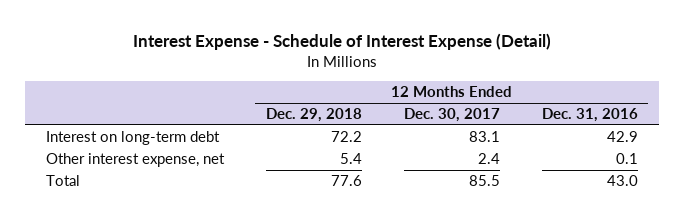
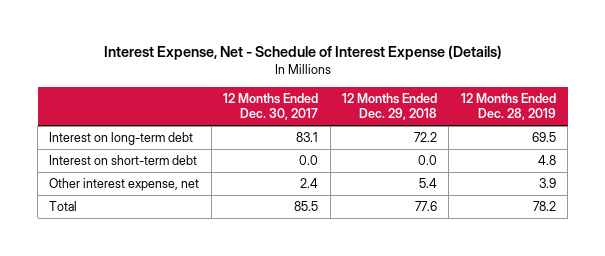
[132,33,551,51] Interest Expense - Schedule of Interest Expense (Detail) -> [103,45,502,61] Interest Expense, Net - Schedule of Interest Expense (Details)
[541,108,638,123] Dec. 31, 2016 -> none
none -> [460,93,556,121] 12 Months Ended Dec. 28, 2019
none -> [49,155,198,166] Interest on short-term debt

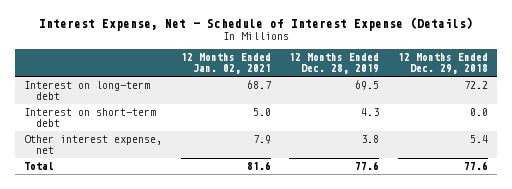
[223,93,319,121] 12 Months Ended Dec. 30, 2017 -> none
none -> [180,53,271,74] 12 Months Ended Jan. 02, 2021
[537,155,556,166] 4.8 -> [361,108,380,117] 4.3
[538,178,556,189] 3.9 -> [361,135,380,144] 3.8
[532,201,556,212] 78.2 -> [355,161,380,171] 77.6

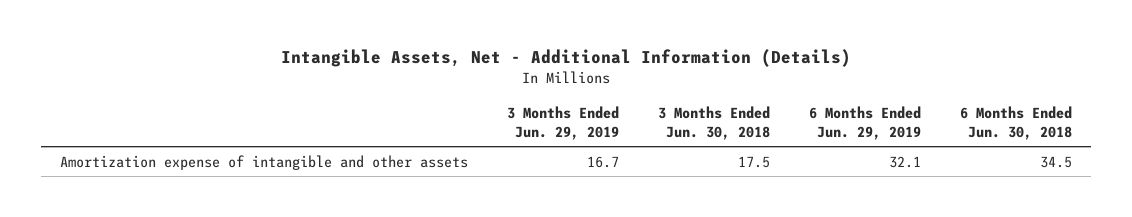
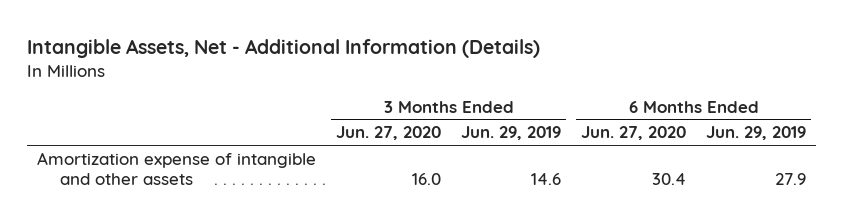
[657,105,770,140] 3 Months Ended Jun. 30, 2018 -> none
[959,105,1072,140] 6 Months Ended Jun. 30, 2018 -> none
none -> [336,126,442,141] Jun. 27, 2020
none -> [581,126,687,141] Jun. 27, 2020
[586,155,619,168] 16.7 -> [531,172,562,185] 14.6
[888,155,921,168] 32.1 -> [775,172,807,185] 27.9

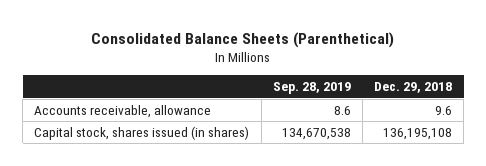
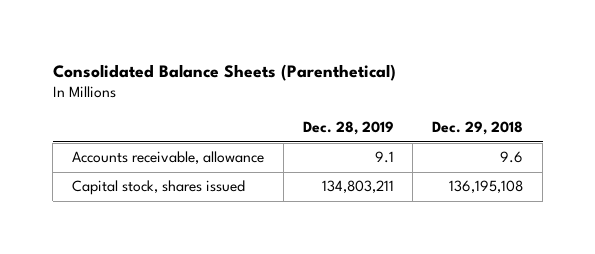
[272,82,351,95] Sep. 28, 2019 -> none
none -> [302,121,394,136] Dec. 28, 2019
[34,125,250,140] Capital stock, shares issued (in shares) -> [72,180,246,196] Capital stock, shares issued

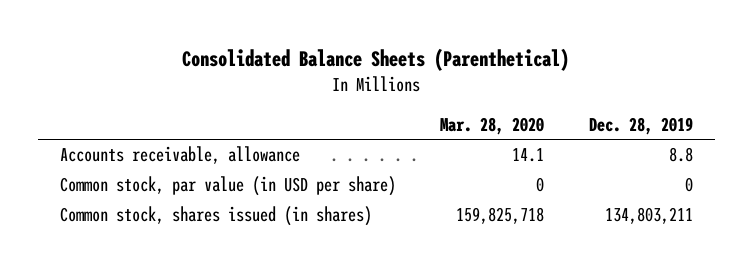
[432,121,524,136] Dec. 29, 2018 -> none
none -> [440,116,545,135] Mar. 28, 2020
[374,151,394,164] 9.1 -> [668,147,693,163] 8.8
none -> [59,176,396,197] Common stock, par value (in USD per share)
[72,180,246,196] Capital stock, shares issued -> [59,206,372,227] Common stock, shares issued (in shares)

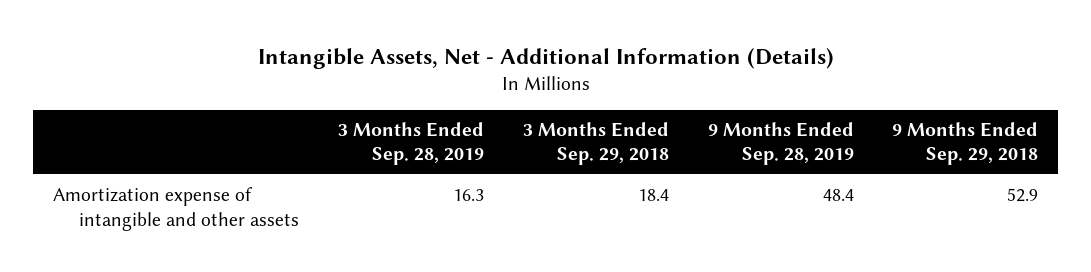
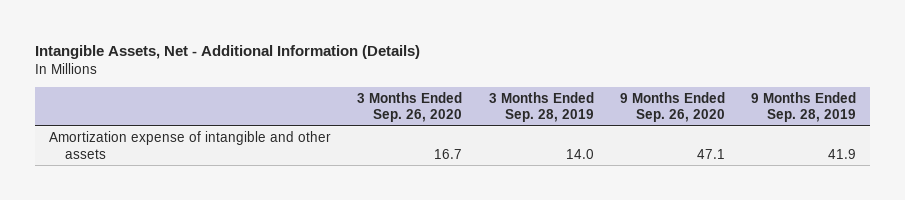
[522,121,669,166] 3 Months Ended Sep. 29, 2018 -> none
[892,121,1039,166] 9 Months Ended Sep. 29, 2018 -> none
none -> [357,91,463,123] 3 Months Ended Sep. 26, 2020
none -> [619,91,725,123] 9 Months Ended Sep. 26, 2020
[453,189,485,202] 16.3 -> [565,149,594,160] 14.0
[822,189,854,202] 48.4 -> [828,149,857,160] 41.9

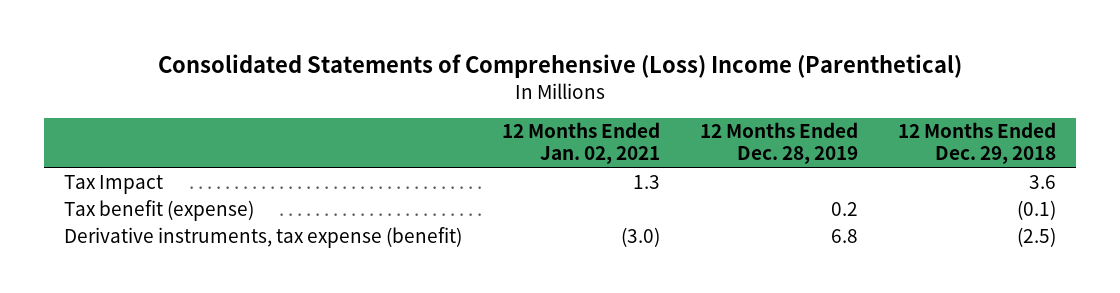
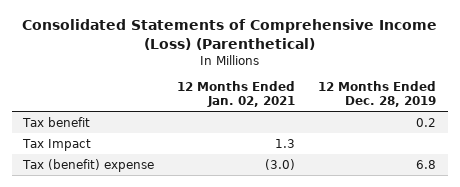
[157,54,962,79] Consolidated Statements of Comprehensive (Loss) Income (Parenthetical) -> [21,19,437,50] Consolidated Statements of Comprehensive Income (Loss) (Parenthetical)
[898,122,1057,165] 12 Months Ended Dec. 29, 2018 -> none
none -> [22,116,91,127] Tax benefit
[63,199,254,221] Tax benefit (expense) -> none
[63,226,462,248] Derivative instruments, tax expense (benefit) -> [22,158,155,172] Tax (benefit) expense

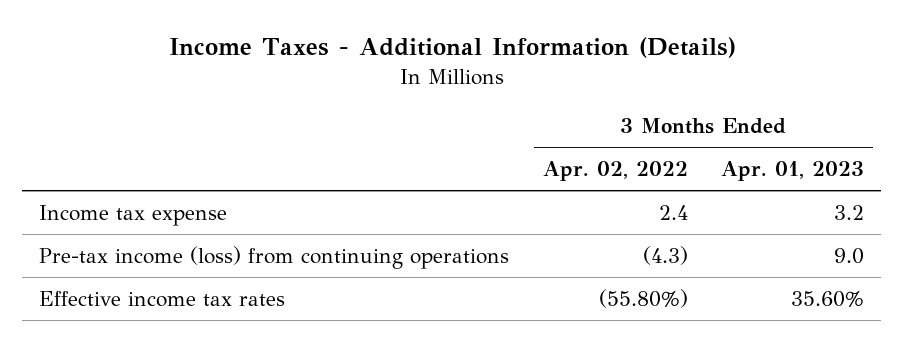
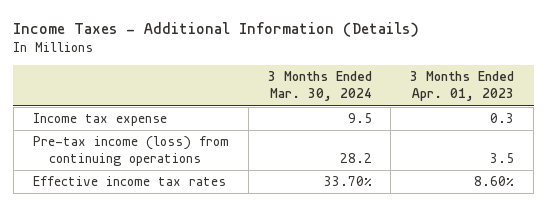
[542,160,688,181] Apr. 02, 2022 -> none
none -> [267,71,372,102] 3 Months Ended Mar. 30, 2024
[834,204,865,220] 3.2 -> [490,113,515,124] 0.3
[834,247,865,264] 9.0 -> [490,153,515,164] 3.5
[791,290,865,307] 35.60% -> [474,176,515,187] 8.60%

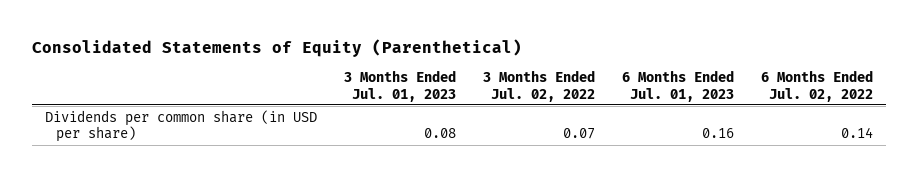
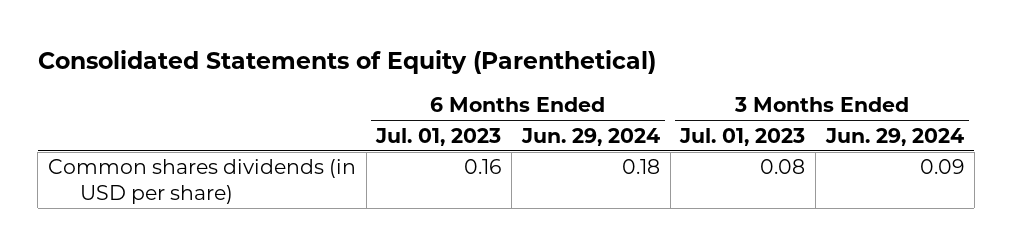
[482,69,595,102] 3 Months Ended Jul. 02, 2022 -> none
[760,69,873,102] 6 Months Ended Jul. 02, 2022 -> none
none -> [520,127,660,146] Jun. 29, 2024
none -> [824,127,964,146] Jun. 29, 2024
[45,109,318,143] Dividends per common share (in USD per share) -> [47,159,356,204] Common shares dividends (in USD per share)

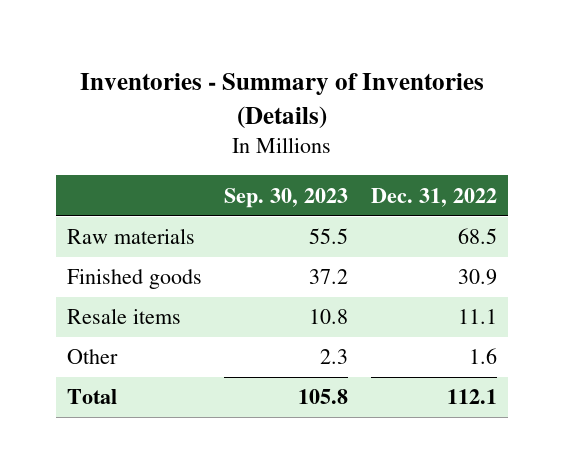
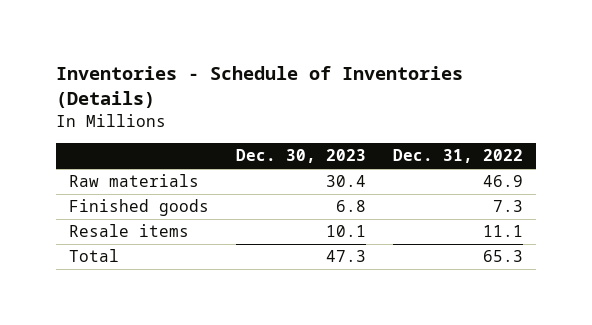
[79,72,484,129] Inventories - Summary of Inventories (Details) -> [55,66,463,109] Inventories - Schedule of Inventories (Details)
[224,187,349,208] Sep. 30, 2023 -> none
none -> [235,149,366,164] Dec. 30, 2023
[457,228,497,245] 68.5 -> [482,175,523,188] 46.9
[457,269,497,286] 30.9 -> [492,200,523,213] 7.3
[67,349,119,365] Other -> none
[446,389,497,405] 112.1 -> [482,250,523,263] 65.3

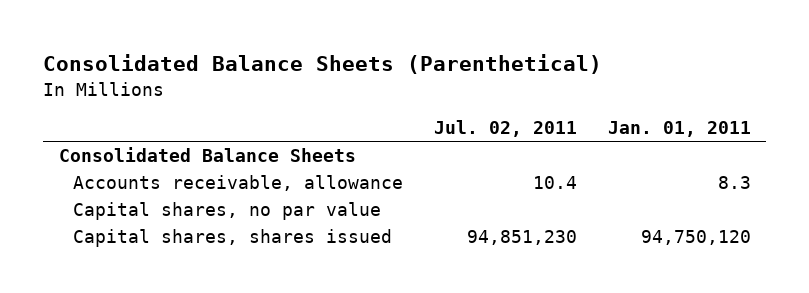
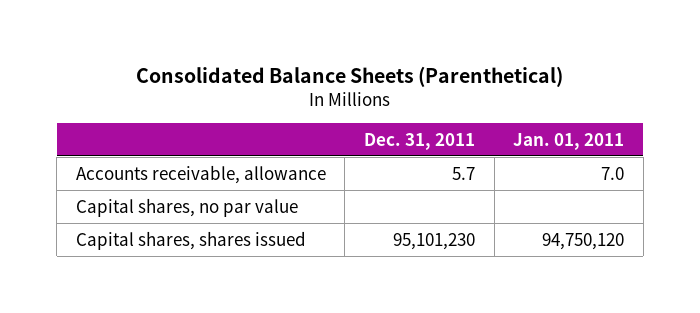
[433,120,577,138] Jul. 02, 2011 -> none
none -> [364,132,476,150] Dec. 31, 2011
[58,147,356,163] Consolidated Balance Sheets -> none
[717,176,751,190] 8.3 -> [601,166,625,180] 7.0

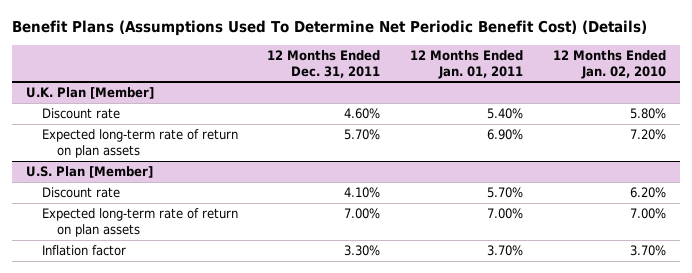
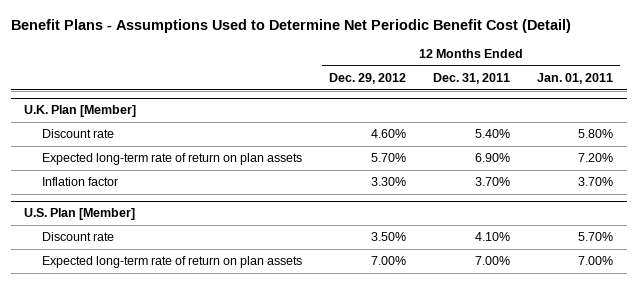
[11,19,647,36] Benefit Plans (Assumptions Used To Determine Net Periodic Benefit Cost) (Details) -> [10,18,571,33] Benefit Plans - Assumptions Used to Determine Net Periodic Benefit Cost (Detail)
[552,49,666,79] 12 Months Ended Jan. 02, 2010 -> none
none -> [328,73,406,85] Dec. 29, 2012
[344,107,381,119] 4.60% -> [475,129,511,139] 5.40%
[486,107,523,119] 5.40% -> [578,129,614,139] 5.80%
[344,128,381,140] 5.70% -> [475,153,511,163] 6.90%
[486,128,523,140] 6.90% -> [578,153,614,163] 7.20%
none -> [41,177,118,187] Inflation factor
[41,244,126,256] Inflation factor -> none

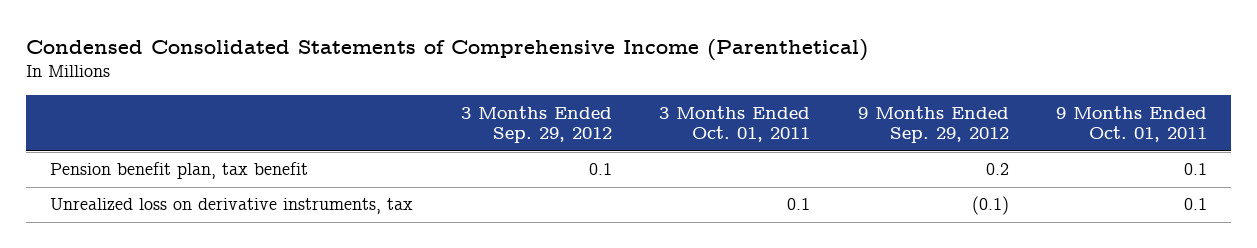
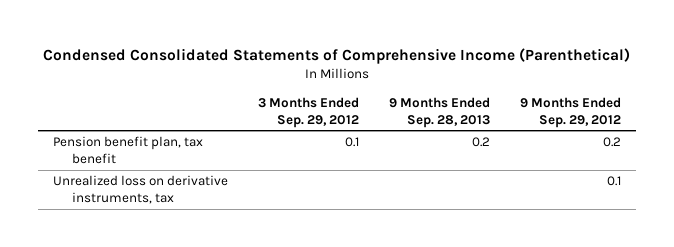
[659,105,811,143] 3 Months Ended Oct. 01, 2011 -> none
[1056,105,1208,143] 9 Months Ended Oct. 01, 2011 -> none
none -> [388,96,490,129] 9 Months Ended Sep. 28, 2013
[971,196,1009,216] (0.1) -> [606,175,621,186] 0.1

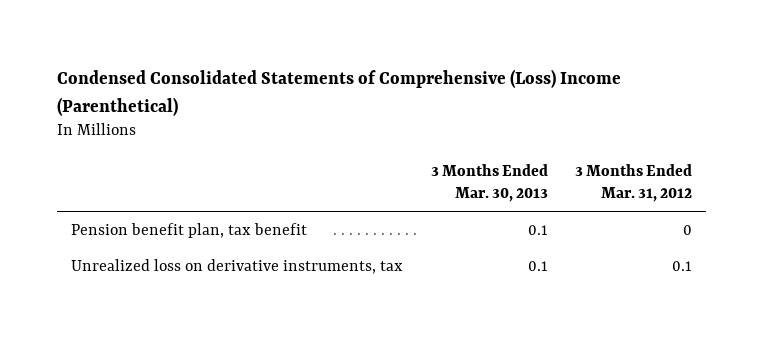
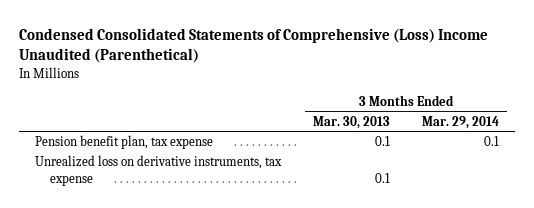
[57,69,622,116] Condensed Consolidated Statements of Comprehensive (Loss) Income (Parenthetical) -> [19,27,489,64] Condensed Consolidated Statements of Comprehensive (Loss) Income Unaudited (Parenthetical)
[575,163,693,203] 3 Months Ended Mar. 31, 2012 -> none
none -> [421,115,499,129] Mar. 29, 2014
[71,222,308,238] Pension benefit plan, tax benefit -> [35,135,214,150] Pension benefit plan, tax expense
[71,258,404,274] Unrealized loss on derivative instruments, tax -> [35,155,283,187] Unrealized loss on derivative instruments, tax expense

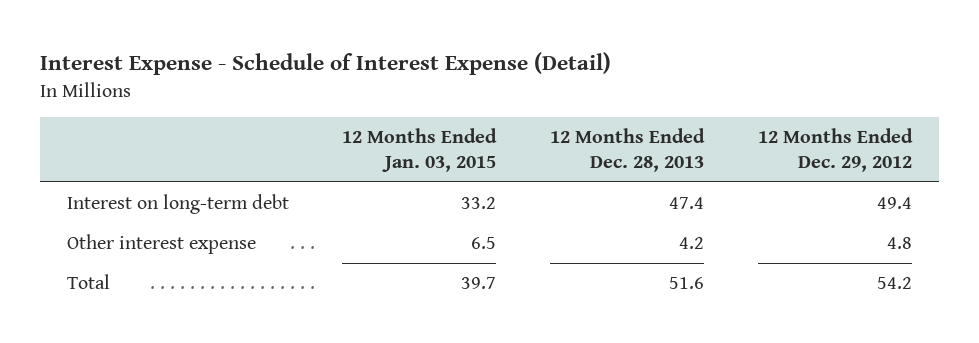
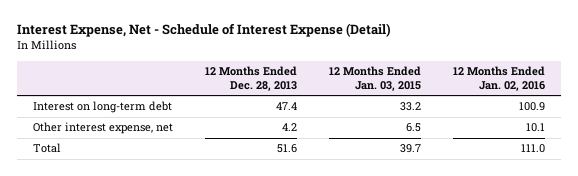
[39,52,611,76] Interest Expense - Schedule of Interest Expense (Detail) -> [17,23,392,38] Interest Expense, Net - Schedule of Interest Expense (Detail)
[758,128,914,173] 12 Months Ended Dec. 29, 2012 -> none
none -> [452,66,545,91] 12 Months Ended Jan. 02, 2016
[66,234,256,255] Other interest expense -> [33,122,174,135] Other interest expense, net

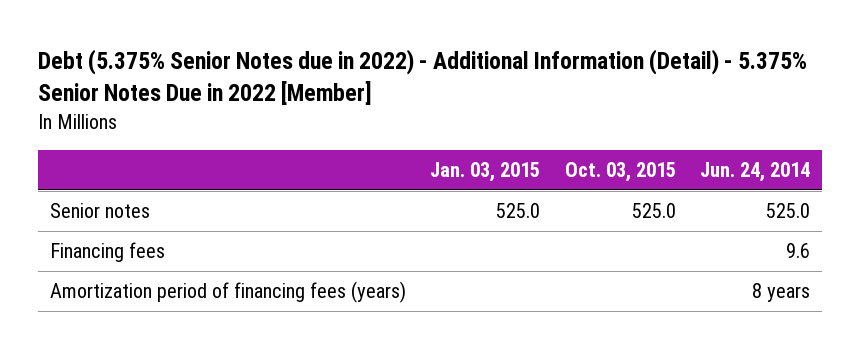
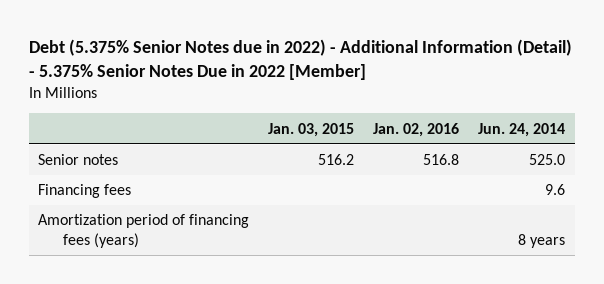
[564,161,676,182] Oct. 03, 2015 -> none
none -> [373,122,460,137] Jan. 02, 2016
[496,203,541,219] 525.0 -> [318,154,355,166] 516.2

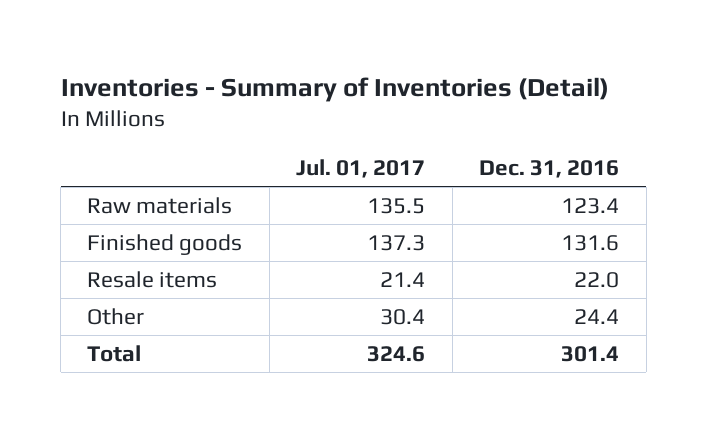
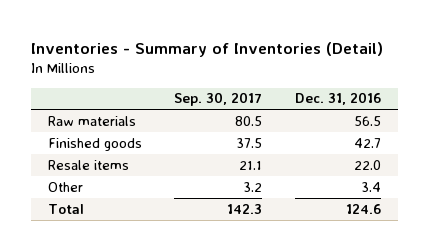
[296,158,426,178] Jul. 01, 2017 -> none
none -> [174,92,263,107] Sep. 30, 2017
[561,198,620,215] 123.4 -> [354,115,382,126] 56.5
[561,235,620,252] 131.6 -> [354,137,382,148] 42.7
[574,309,620,325] 24.4 -> [361,181,382,192] 3.4
[561,346,620,363] 301.4 -> [346,203,382,214] 124.6

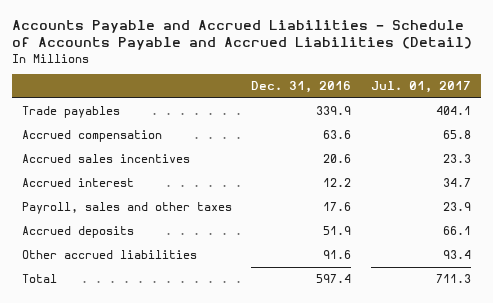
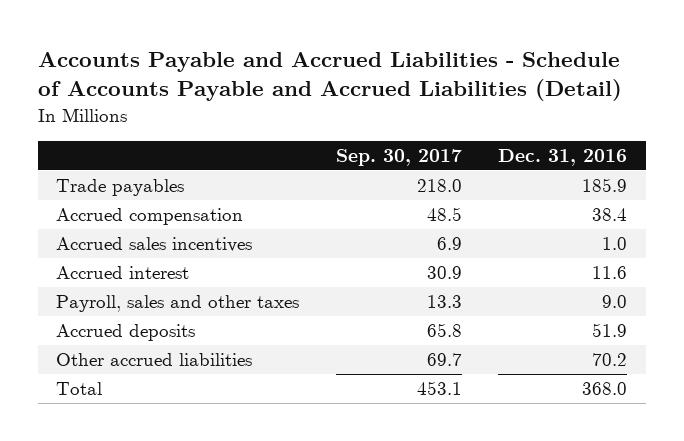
[371,81,472,94] Jul. 01, 2017 -> none
none -> [335,148,462,166] Sep. 30, 2017
[316,106,352,116] 339.9 -> [582,178,628,193] 185.9
[323,130,352,140] 63.6 -> [592,208,628,222] 38.4
[323,154,352,164] 20.6 -> [602,237,628,251] 1.0
[323,178,352,188] 12.2 -> [592,266,628,280] 11.6
[323,202,352,212] 17.6 -> [602,295,628,309] 9.0
[323,250,352,260] 91.6 -> [592,353,628,367] 70.2
[316,274,352,284] 597.4 -> [582,382,628,396] 368.0

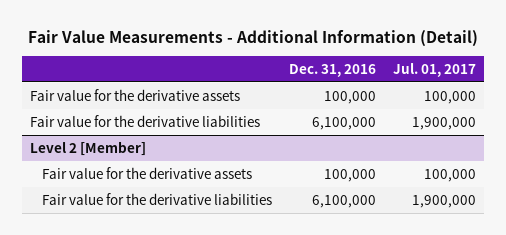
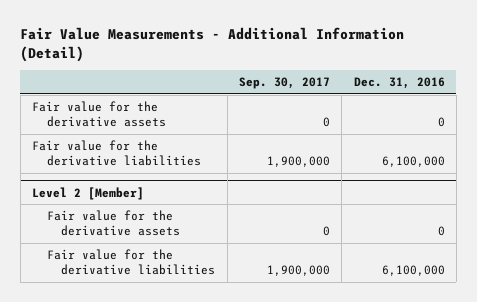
[392,62,476,77] Jul. 01, 2017 -> none
none -> [238,77,330,90] Sep. 30, 2017
[323,90,376,104] 100,000 -> [437,117,445,128] 0
[323,168,376,182] 100,000 -> [437,226,445,237] 0

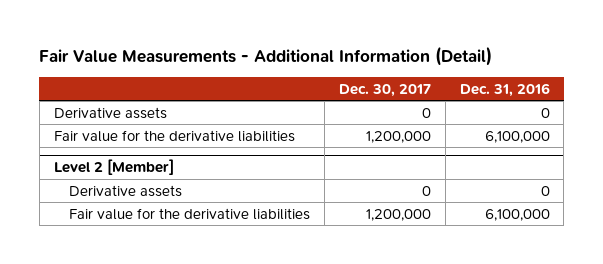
[238,77,330,90] Sep. 30, 2017 -> none
none -> [338,83,431,97] Dec. 30, 2017
[32,101,166,128] Fair value for the derivative assets -> none
none -> [53,106,167,119] Derivative assets
[46,210,181,237] Fair value for the derivative assets -> none
none -> [68,184,182,197] Derivative assets

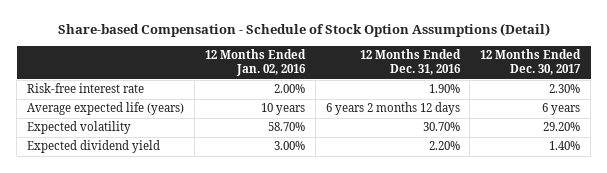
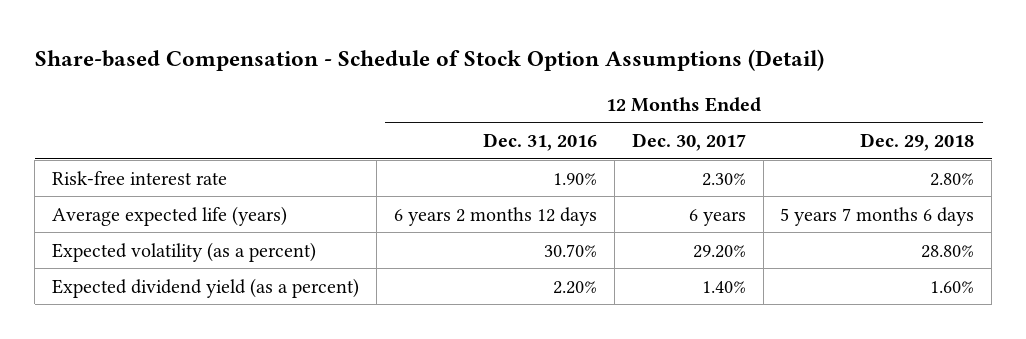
[204,49,306,77] 12 Months Ended Jan. 02, 2016 -> none
none -> [860,133,975,152] Dec. 29, 2018
[27,121,132,135] Expected volatility -> [52,241,317,262] Expected volatility (as a percent)
[27,140,161,154] Expected dividend yield -> [52,277,360,298] Expected dividend yield (as a percent)

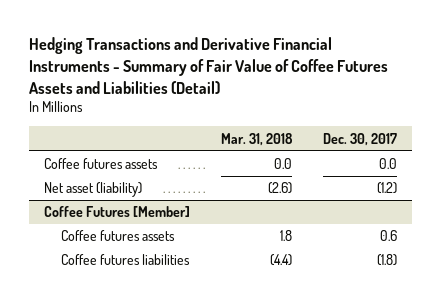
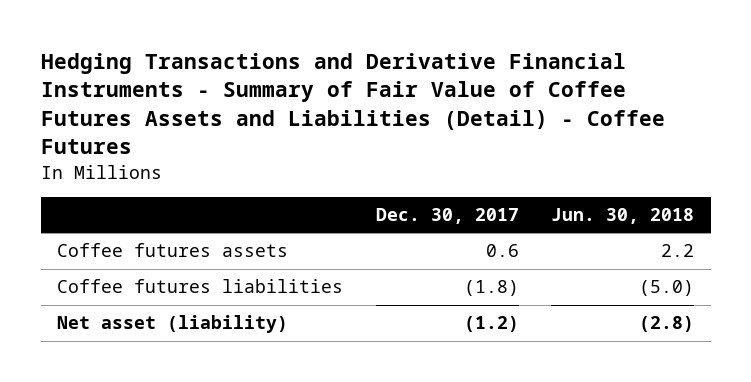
[28,37,388,94] Hedging Transactions and Derivative Financial Instruments - Summary of Fair Value of Coffee Futures Assets and Liabilities (Detail) -> [40,52,665,154] Hedging Transactions and Derivative Financial Instruments - Summary of Fair Value of Coffee Futures Assets and Liabilities (Detail) - Coffee Futures
[220,132,293,146] Mar. 31, 2018 -> none
none -> [551,208,695,225] Jun. 30, 2018
[44,158,159,170] Coffee futures assets -> none
[44,206,191,218] Coffee Futures [Member] -> none
[44,182,143,198] Net asset (liability) -> [56,315,288,334] Net asset (liability)

